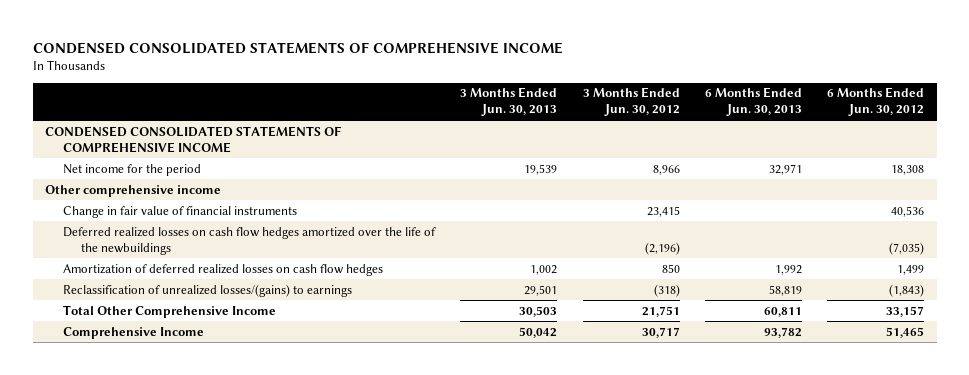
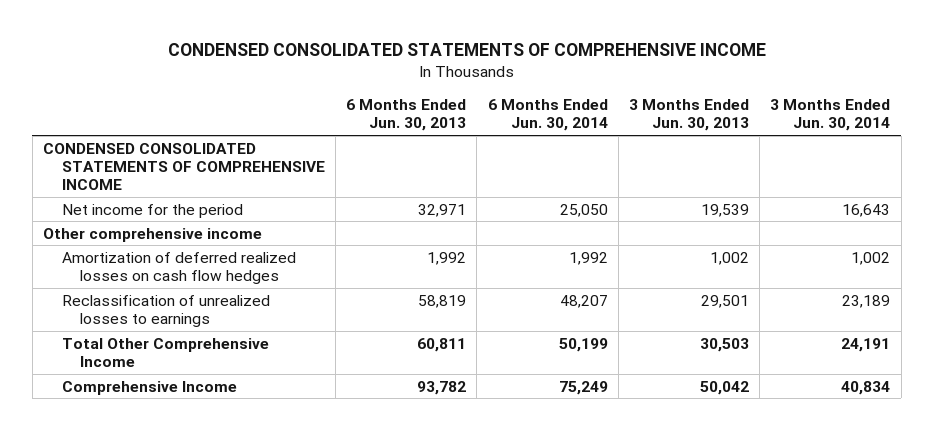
[582,87,680,117] 3 Months Ended Jun. 30, 2012 -> none
[827,87,925,117] 6 Months Ended Jun. 30, 2012 -> none
none -> [487,99,608,132] 6 Months Ended Jun. 30, 2014
none -> [770,99,891,132] 3 Months Ended Jun. 30, 2014
[63,205,298,218] Change in fair value of financial instruments -> none
[63,226,437,255] Deferred realized losses on cash flow hedges amortized over the life of the newbuildings -> none
[63,283,353,297] Reclassification of unrealized losses/(gains) to earnings -> [61,294,270,328] Reclassification of unrealized losses to earnings

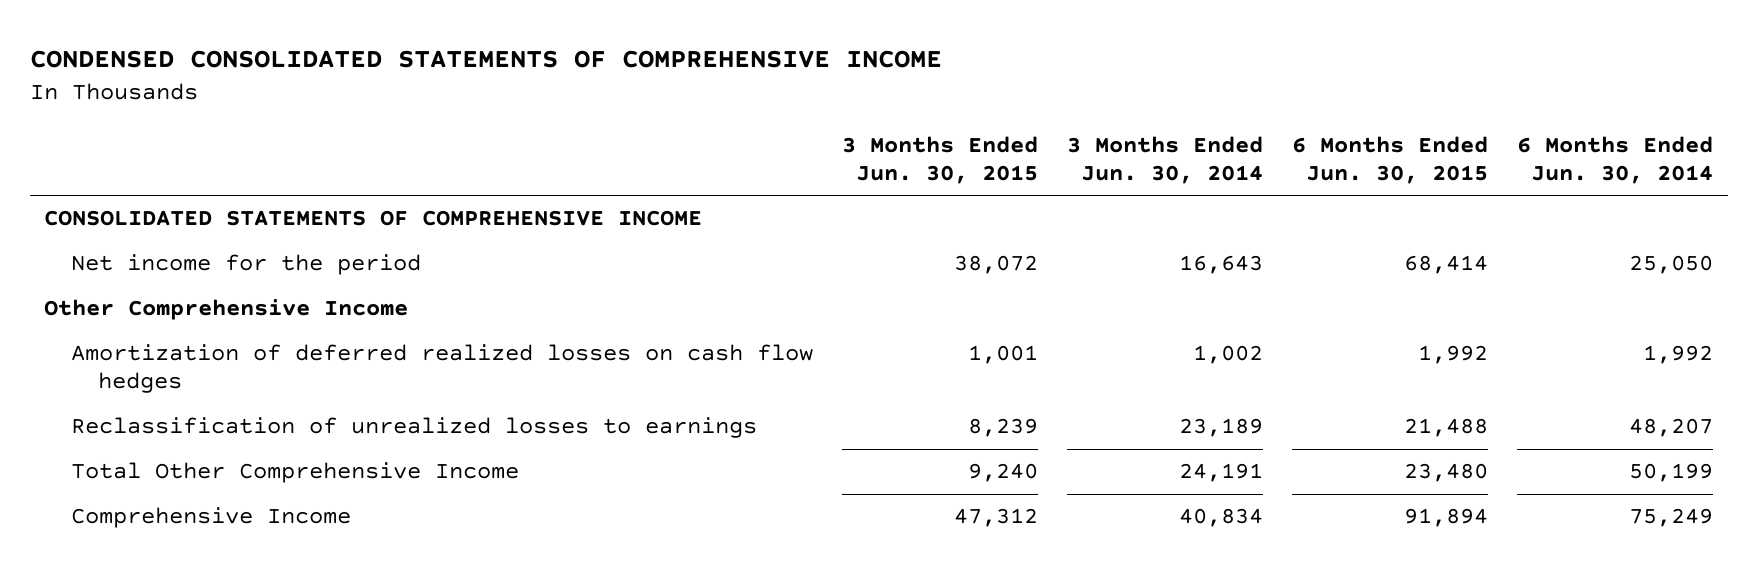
[346,99,467,132] 6 Months Ended Jun. 30, 2013 -> none
[628,99,749,132] 3 Months Ended Jun. 30, 2013 -> none
none -> [841,136,1038,184] 3 Months Ended Jun. 30, 2015
none -> [1292,136,1489,184] 6 Months Ended Jun. 30, 2015
[43,142,325,191] CONDENSED CONSOLIDATED STATEMENTS OF COMPREHENSIVE INCOME -> [44,210,703,227] CONSOLIDATED STATEMENTS OF COMPREHENSIVE INCOME
[43,227,263,242] Other comprehensive income -> [44,299,409,321] Other Comprehensive Income

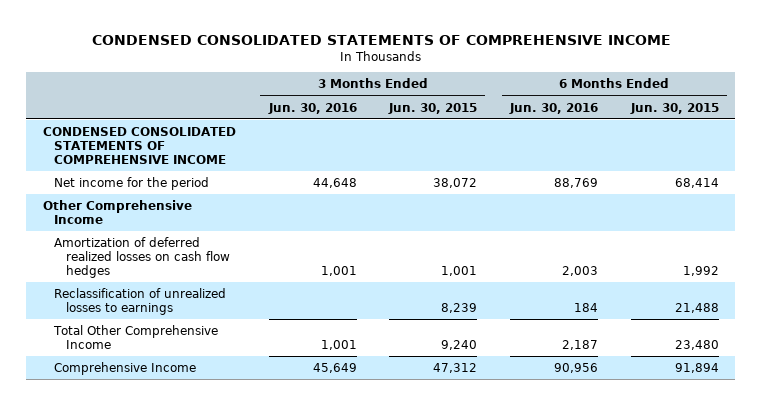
[1066,136,1263,184] 3 Months Ended Jun. 30, 2014 -> none
[1517,136,1714,184] 6 Months Ended Jun. 30, 2014 -> none
none -> [267,102,357,114] Jun. 30, 2016
none -> [509,102,599,114] Jun. 30, 2016
[44,210,703,227] CONSOLIDATED STATEMENTS OF COMPREHENSIVE INCOME -> [42,126,236,164] CONDENSED CONSOLIDATED STATEMENTS OF COMPREHENSIVE INCOME

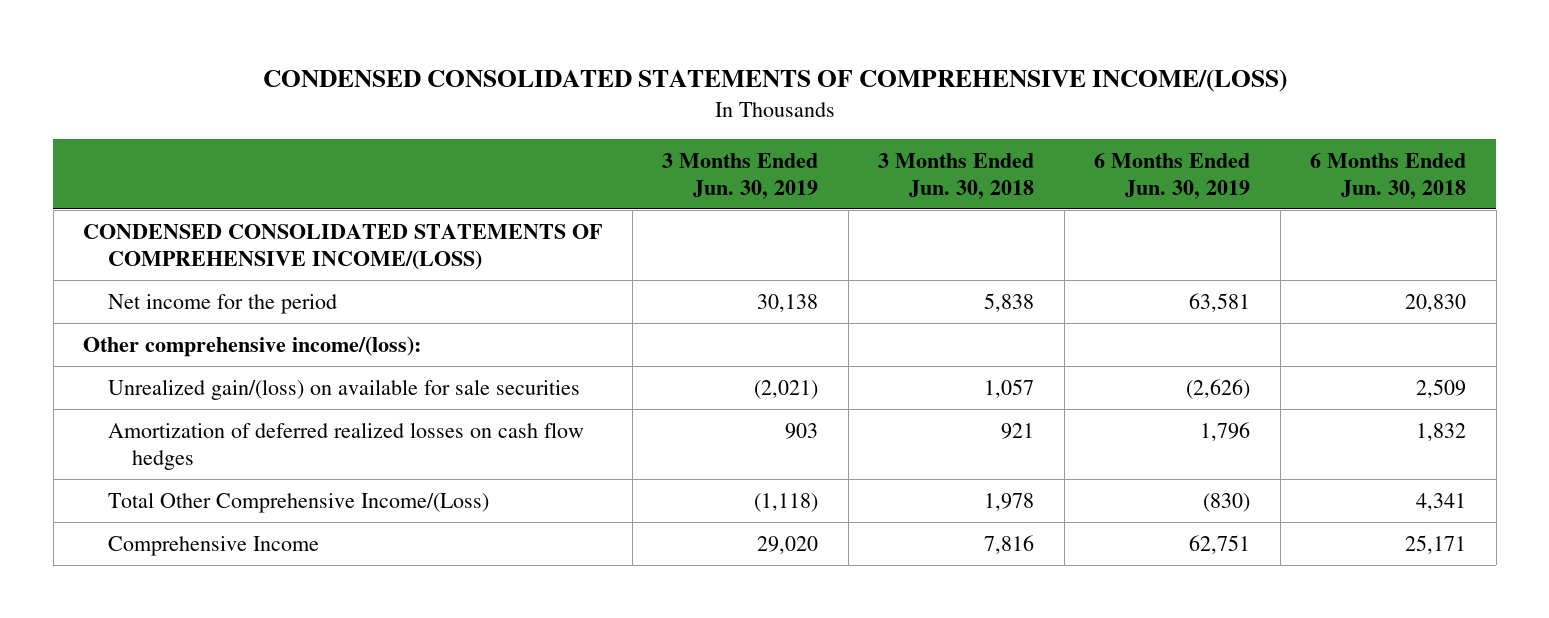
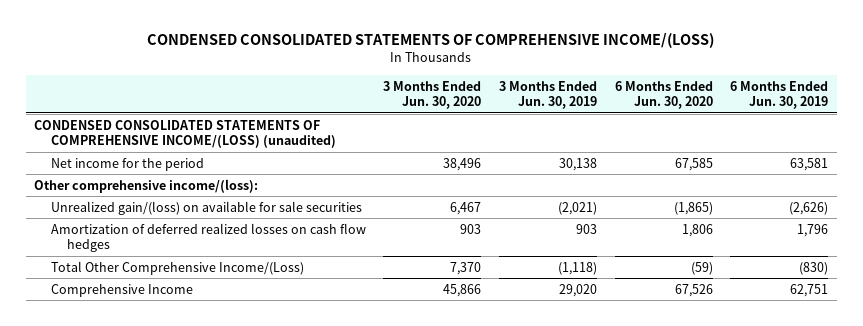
[878,152,1035,199] 3 Months Ended Jun. 30, 2018 -> none
[1310,152,1467,199] 6 Months Ended Jun. 30, 2018 -> none
none -> [383,80,482,110] 3 Months Ended Jun. 30, 2020
none -> [614,80,713,110] 6 Months Ended Jun. 30, 2020
[83,223,603,270] CONDENSED CONSOLIDATED STATEMENTS OF COMPREHENSIVE INCOME/(LOSS) -> [34,119,336,149] CONDENSED CONSOLIDATED STATEMENTS OF COMPREHENSIVE INCOME/(LOSS) (unaudited)

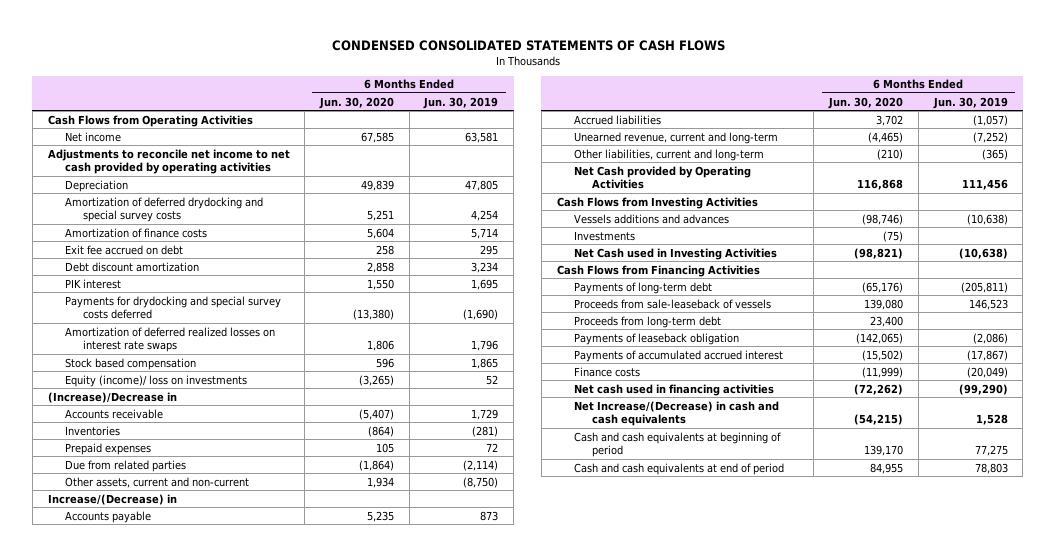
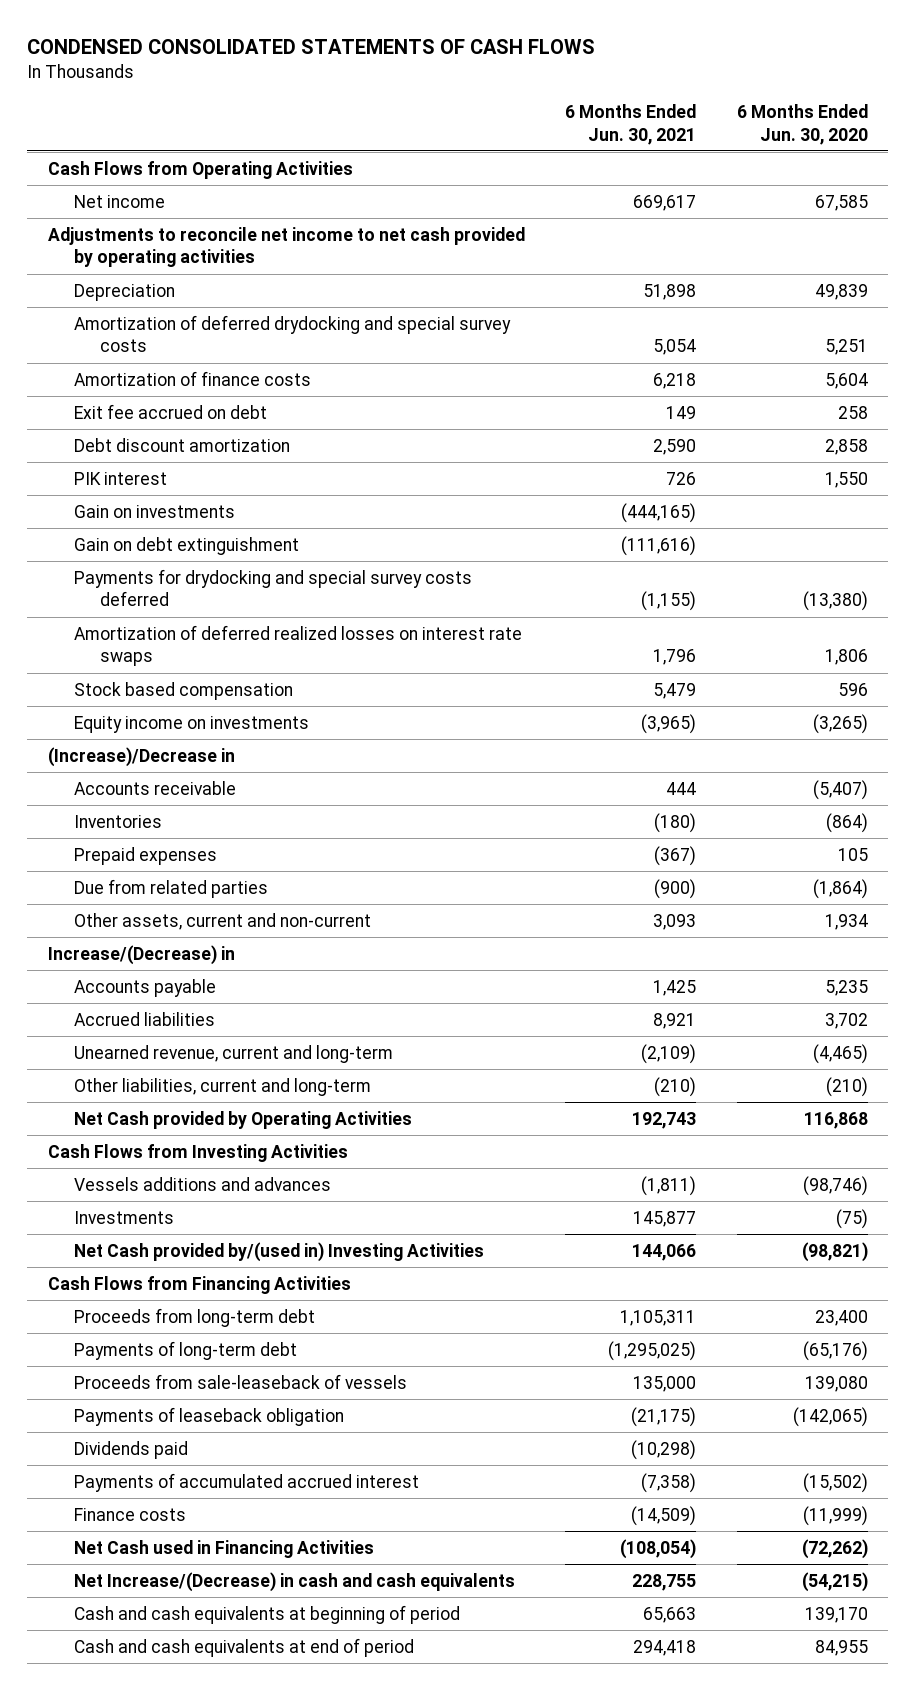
[423,96,499,109] Jun. 30, 2019 -> none
none -> [565,104,697,145] 6 Months Ended Jun. 30, 2021
none -> [73,504,235,518] Gain on investments
none -> [73,536,299,555] Gain on debt extinguishment
[65,374,248,387] Equity (income)/ loss on investments -> [73,715,309,733] Equity income on investments
[574,247,778,260] Net Cash used in Investing Activities -> [73,1241,484,1262] Net Cash provided by/(used in) Investing Activities
[574,315,722,328] Proceeds from long-term debt -> [73,1307,315,1327] Proceeds from long-term debt
none -> [73,1440,188,1459] Dividends paid
[574,383,775,396] Net cash used in financing activities -> [73,1539,374,1558] Net Cash used in Financing Activities

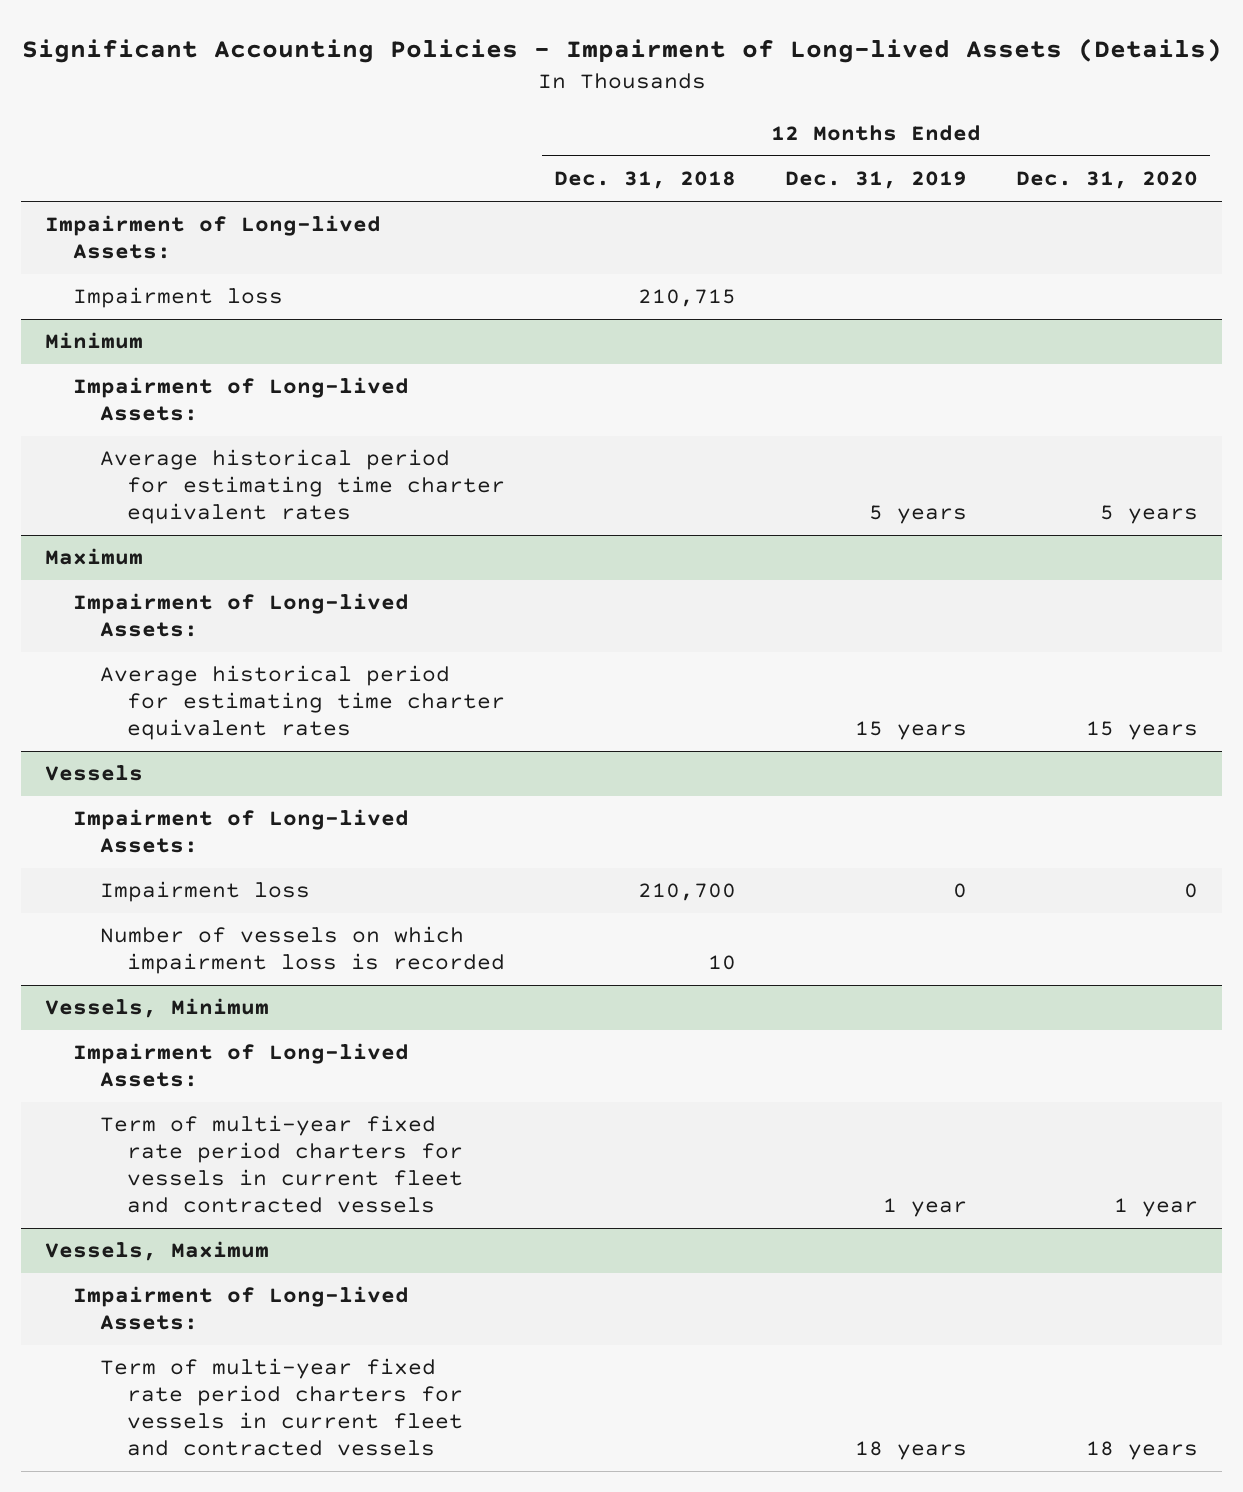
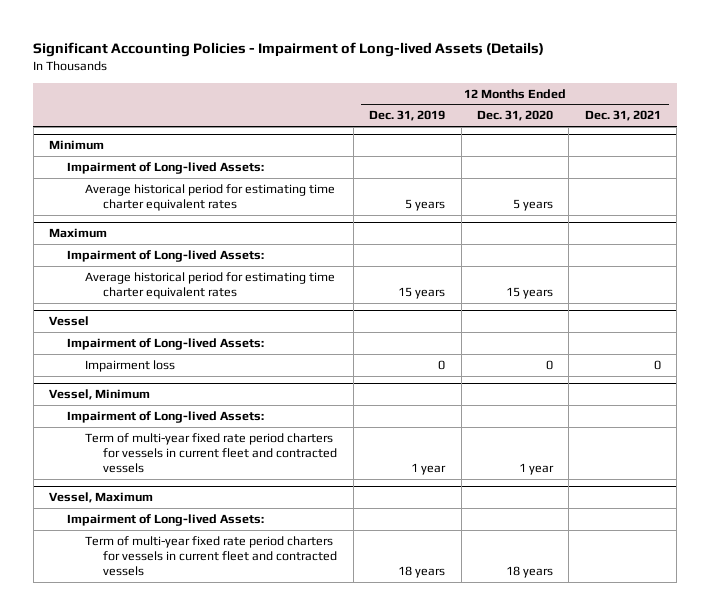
[554,171,737,190] Dec. 31, 2018 -> none
none -> [584,110,661,122] Dec. 31, 2021
[45,215,382,260] Impairment of Long-lived Assets: -> none
[72,287,283,309] Impairment loss -> none
[45,765,144,782] Vessels -> [49,316,90,327] Vessel
[100,926,506,975] Number of vessels on which impairment loss is recorded -> none
[45,998,270,1019] Vessels, Minimum -> [49,389,151,401] Vessel, Minimum
[45,1241,270,1262] Vessels, Maximum -> [49,492,154,504] Vessel, Maximum

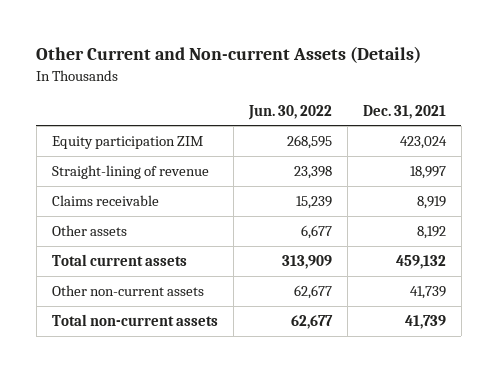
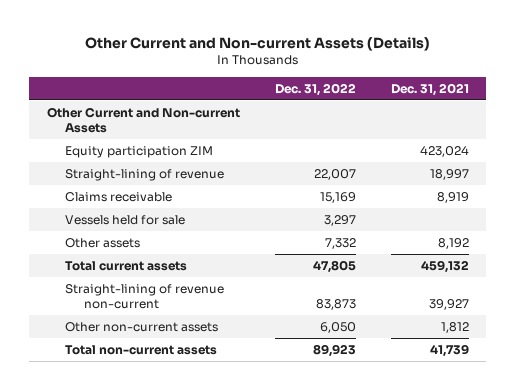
[247,104,332,120] Jun. 30, 2022 -> none
none -> [274,82,356,96] Dec. 31, 2022
none -> [46,107,240,133] Other Current and Non-current Assets
none -> [65,215,186,226] Vessels held for sale
none -> [65,284,225,309] Straight-lining of revenue non-current
[409,285,446,299] 41,739 -> [440,322,469,334] 1,812

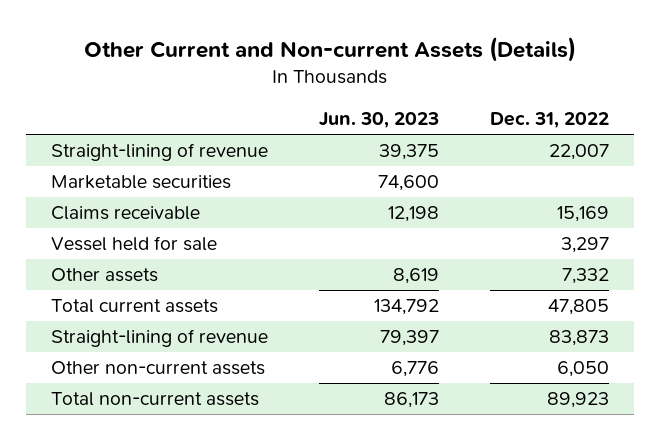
[390,82,469,96] Dec. 31, 2021 -> none
none -> [318,112,439,129] Jun. 30, 2023
[46,107,240,133] Other Current and Non-current Assets -> none
[65,146,214,159] Equity participation ZIM -> none
none -> [51,175,232,190] Marketable securities
[65,215,186,226] Vessels held for sale -> [51,236,218,252] Vessel held for sale
[65,284,225,309] Straight-lining of revenue non-current -> [51,329,269,348] Straight-lining of revenue

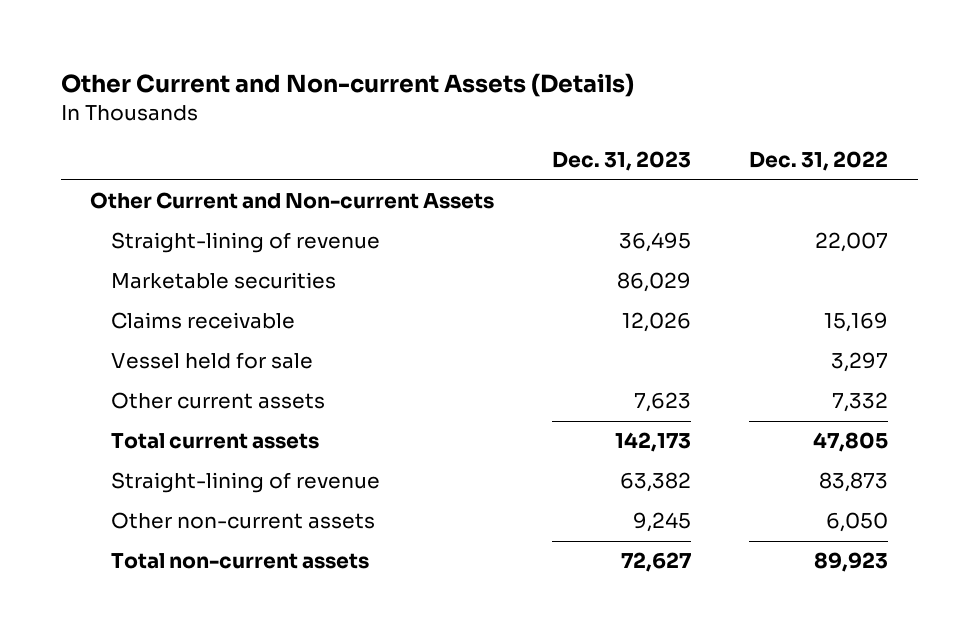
[318,112,439,129] Jun. 30, 2023 -> none
none -> [552,151,692,172] Dec. 31, 2023
none -> [89,192,494,210] Other Current and Non-current Assets
[51,268,159,283] Other assets -> [111,392,326,410] Other current assets

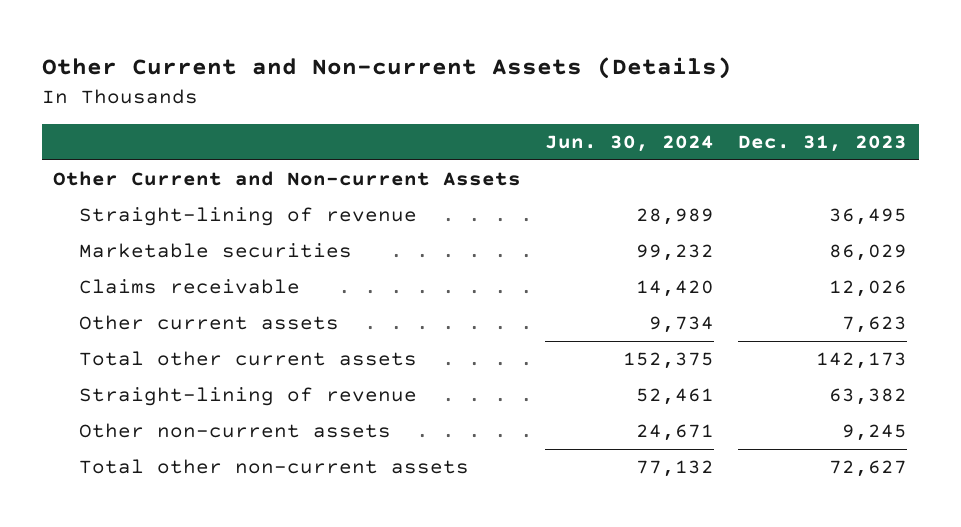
[749,151,889,172] Dec. 31, 2022 -> none
none -> [545,135,715,153] Jun. 30, 2024
[111,352,314,370] Vessel held for sale -> none
[111,433,320,450] Total current assets -> [79,351,418,367] Total other current assets
[111,553,370,570] Total non-current assets -> [79,459,470,475] Total other non-current assets

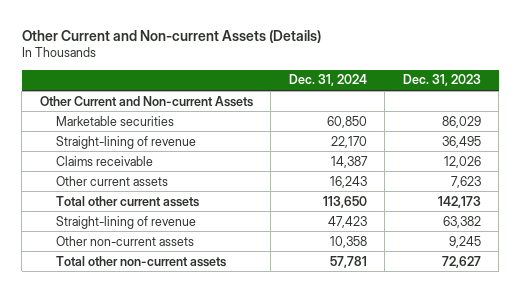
[545,135,715,153] Jun. 30, 2024 -> none
none -> [288,74,367,87] Dec. 31, 2024
[79,207,418,227] Straight-lining of revenue -> [55,135,196,149] Straight-lining of revenue

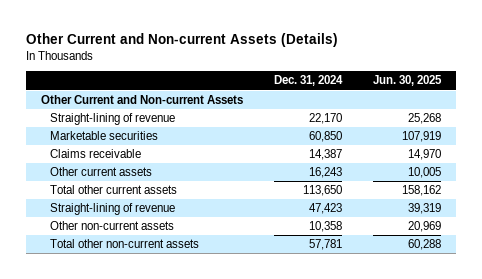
[402,74,481,87] Dec. 31, 2023 -> none
none -> [372,75,442,87] Jun. 30, 2025
[55,115,174,126] Marketable securities -> [49,131,158,141] Marketable securities

